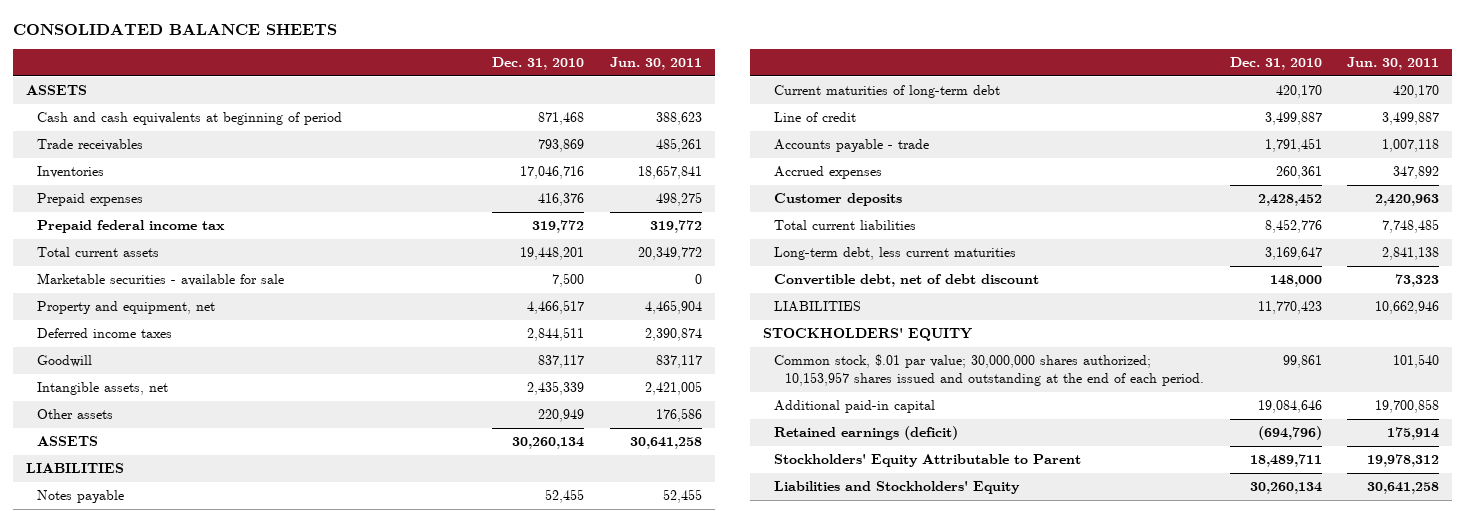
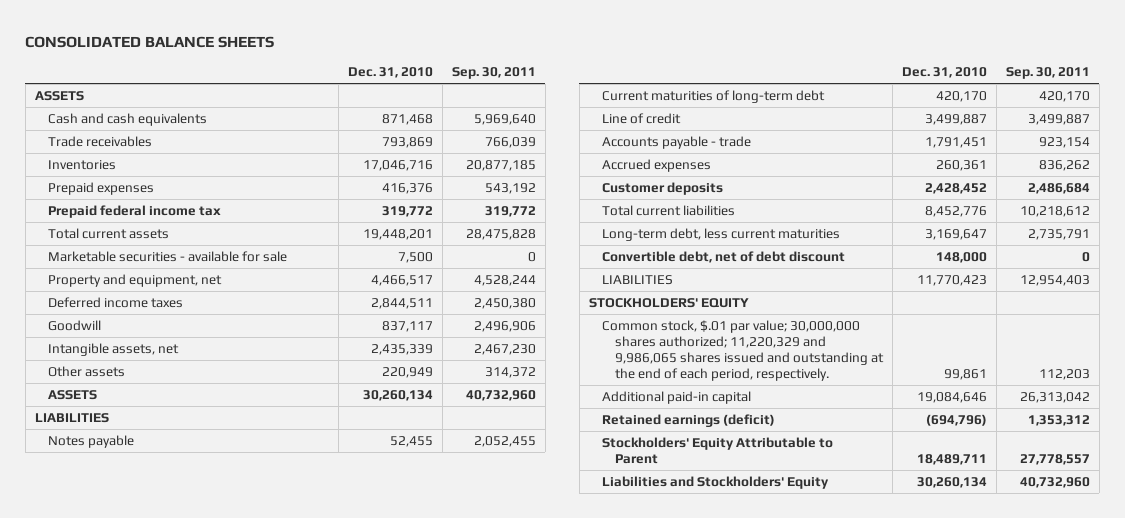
[610,57,703,71] Jun. 30, 2011 -> none
none -> [451,67,536,80] Sep. 30, 2011
[36,112,342,126] Cash and cash equivalents at beginning of period -> [47,112,207,126] Cash and cash equivalents
[773,354,1204,387] Common stock, $.01 par value; 30,000,000 shares authorized; 10,153,957 shares issued and outstanding at the end of each period. -> [601,319,884,382] Common stock, $.01 par value; 30,000,000 shares authorized; 11,220,329 and 9,986,065 shares issued and outstanding at the end of each period, respectively.

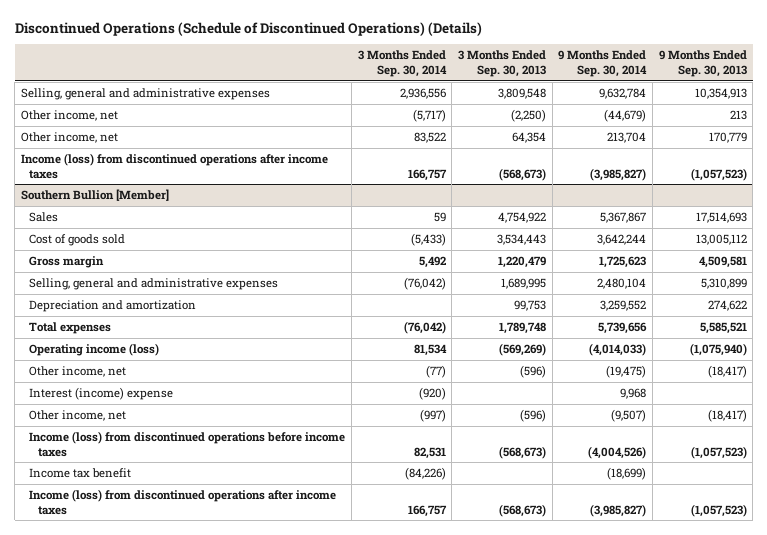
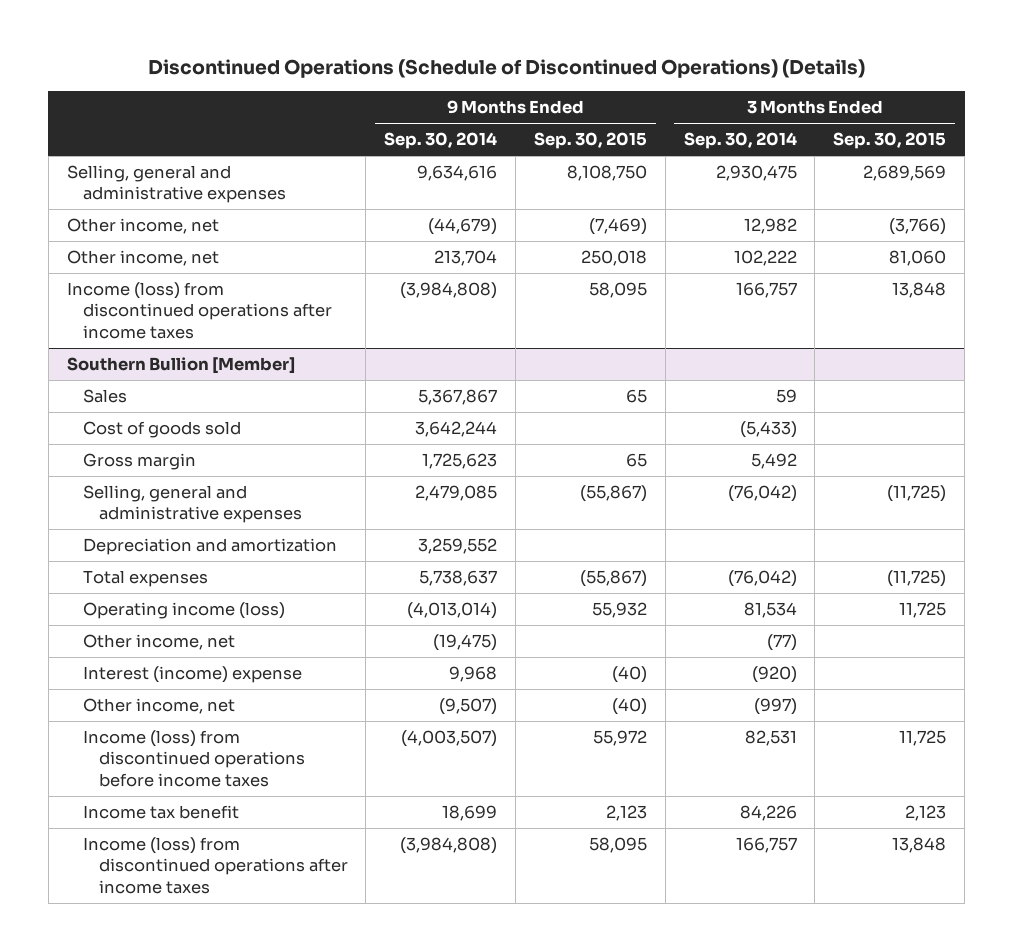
[457,50,546,77] 3 Months Ended Sep. 30, 2013 -> none
[658,50,747,77] 9 Months Ended Sep. 30, 2013 -> none
none -> [533,132,647,150] Sep. 30, 2015
none -> [833,132,947,150] Sep. 30, 2015
[399,88,446,100] 2,936,556 -> [715,165,797,182] 2,930,475
[599,88,647,100] 9,632,784 -> [417,165,498,182] 9,634,616
[412,109,446,123] (5,717) -> [743,218,797,235] 12,982
[413,132,446,144] 83,522 -> [733,250,797,267] 102,222
[590,167,647,181] (3,985,827) -> [400,282,498,300] (3,984,808)
[597,278,647,290] 2,480,104 -> [415,485,498,502] 2,479,085
[598,322,648,335] 5,739,656 -> [419,570,498,587] 5,738,637
[589,343,647,357] (4,014,033) -> [407,602,498,620] (4,013,014)
[588,445,647,459] (4,004,526) -> [401,730,498,748] (4,003,507)
[404,467,446,481] (84,226) -> [739,805,797,822] 84,226
[607,467,647,481] (18,699) -> [442,805,498,822] 18,699
[590,503,647,517] (3,985,827) -> [400,837,498,855] (3,984,808)

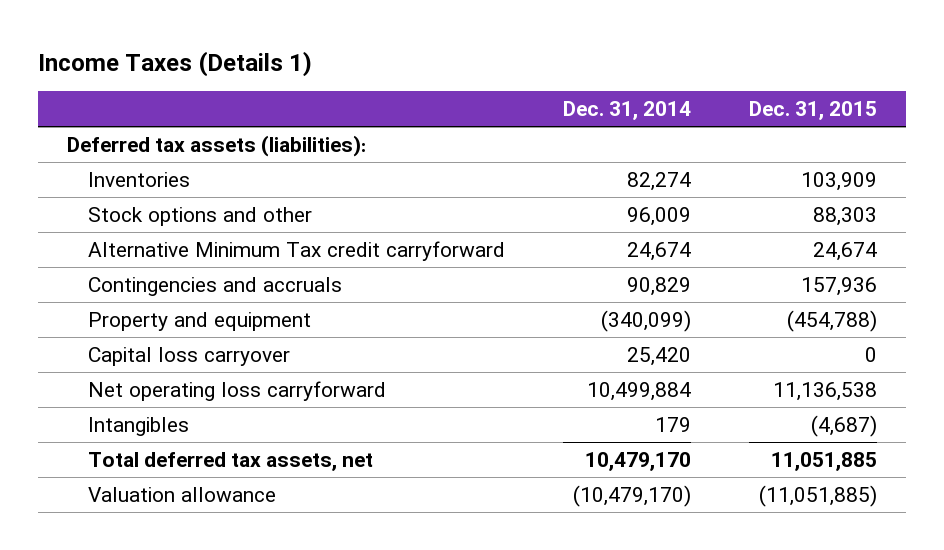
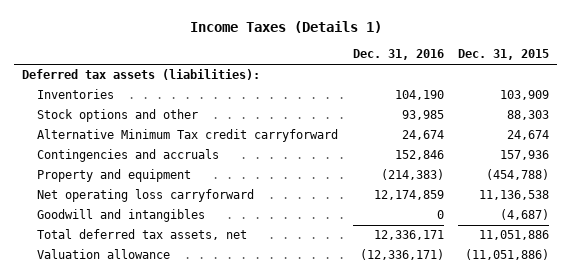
[562,101,691,121] Dec. 31, 2014 -> none
none -> [352,49,444,61] Dec. 31, 2016
[87,346,290,366] Capital loss carryover -> none
[87,416,189,436] Intangibles -> [36,209,205,223] Goodwill and intangibles
[770,451,877,471] 11,051,885 -> [479,230,550,241] 11,051,886
[758,484,877,507] (11,051,885) -> [465,249,550,261] (11,051,886)

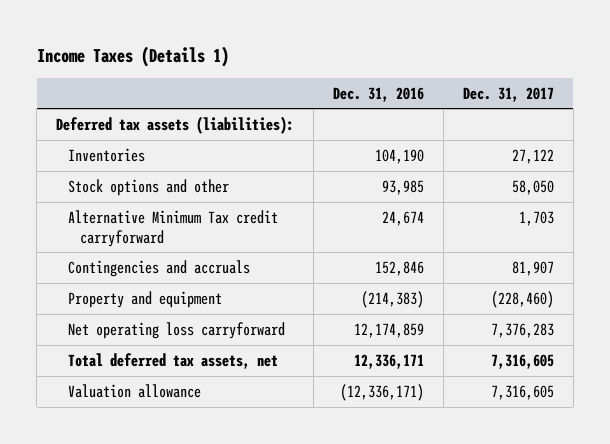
[458,49,550,61] Dec. 31, 2015 -> none
none -> [462,86,554,102] Dec. 31, 2017
[36,209,205,223] Goodwill and intangibles -> none

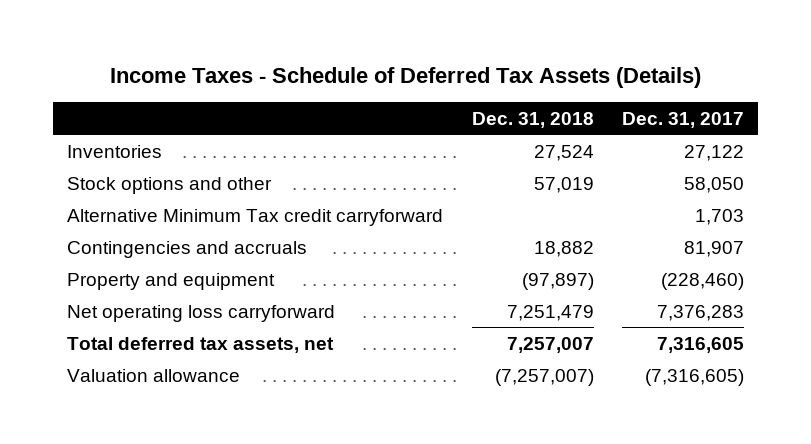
[36,45,229,67] Income Taxes (Details 1) -> [109,66,701,88] Income Taxes - Schedule of Deferred Tax Assets (Details)
[332,86,424,102] Dec. 31, 2016 -> none
none -> [471,111,594,128] Dec. 31, 2018
[56,115,295,134] Deferred tax assets (liabilities): -> none
[490,384,554,400] 7,316,605 -> [645,368,745,386] (7,316,605)

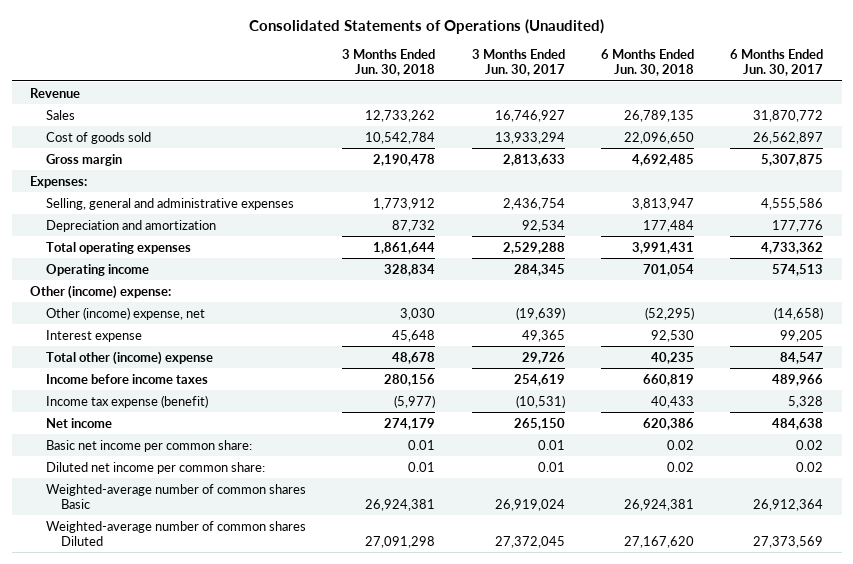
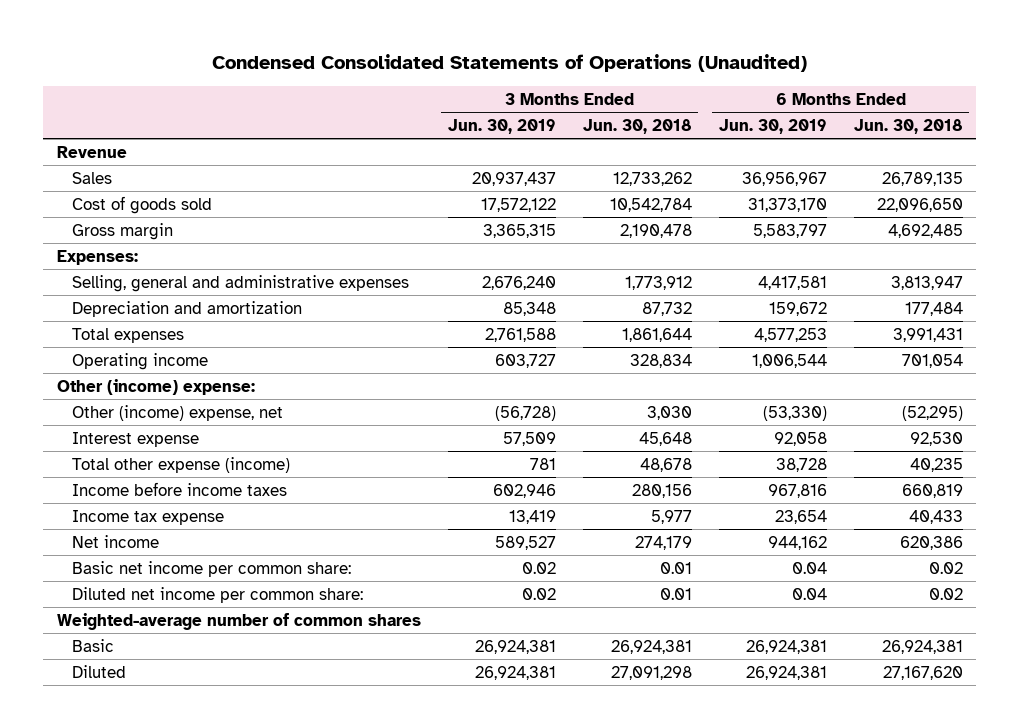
[248,19,604,35] Consolidated Statements of Operations (Unaudited) -> [211,54,807,73] Condensed Consolidated Statements of Operations (Unaudited)
[471,49,565,77] 3 Months Ended Jun. 30, 2017 -> none
[730,49,824,77] 6 Months Ended Jun. 30, 2017 -> none
none -> [447,118,556,134] Jun. 30, 2019
none -> [718,118,827,134] Jun. 30, 2019
[45,241,191,254] Total operating expenses -> [72,327,185,343] Total expenses
[45,350,213,365] Total other (income) expense -> [72,456,291,473] Total other expense (income)
[45,394,208,408] Income tax expense (benefit) -> [72,509,225,525] Income tax expense
[394,394,436,408] (5,977) -> [650,509,692,524] 5,977
none -> [56,612,421,630] Weighted-average number of common shares
[45,483,306,509] Weighted-average number of common shares Basic -> [72,638,115,652] Basic
[45,520,306,546] Weighted-average number of common shares Diluted -> [72,664,127,678] Diluted

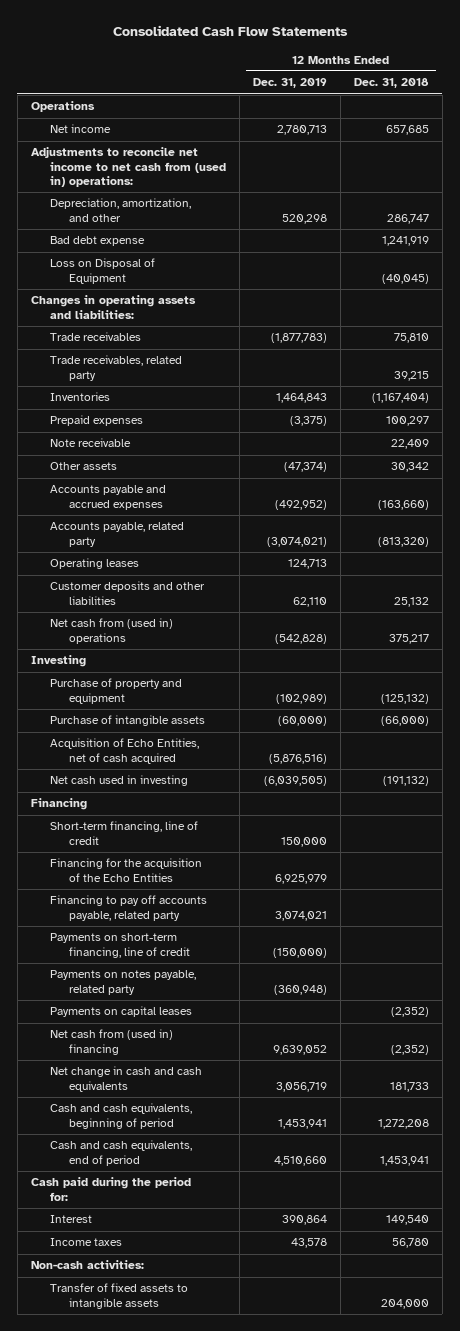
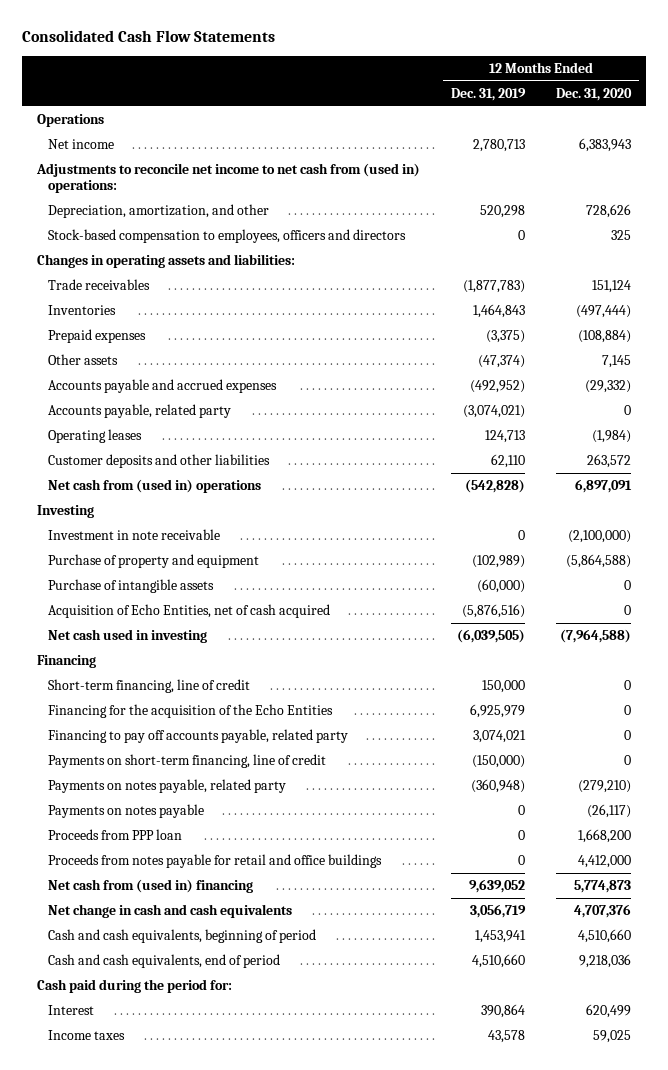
[353,78,429,89] Dec. 31, 2018 -> none
none -> [555,87,632,101] Dec. 31, 2020
[49,236,145,247] Bad debt expense -> none
[49,258,155,284] Loss on Disposal of Equipment -> none
none -> [47,229,406,244] Stock-based compensation to employees, officers and directors
[49,355,182,381] Trade receivables, related party -> none
[49,438,131,448] Note receivable -> none
none -> [47,529,220,541] Investment in note receivable
[49,1006,192,1018] Payments on capital leases -> none
none -> [47,804,204,819] Payments on notes payable
none -> [47,829,182,841] Proceeds from PPP loan
none -> [47,854,382,869] Proceeds from notes payable for retail and office buildings
[30,1260,144,1270] Non-cash activities: -> none
[49,1283,188,1309] Transfer of fixed assets to intangible assets -> none

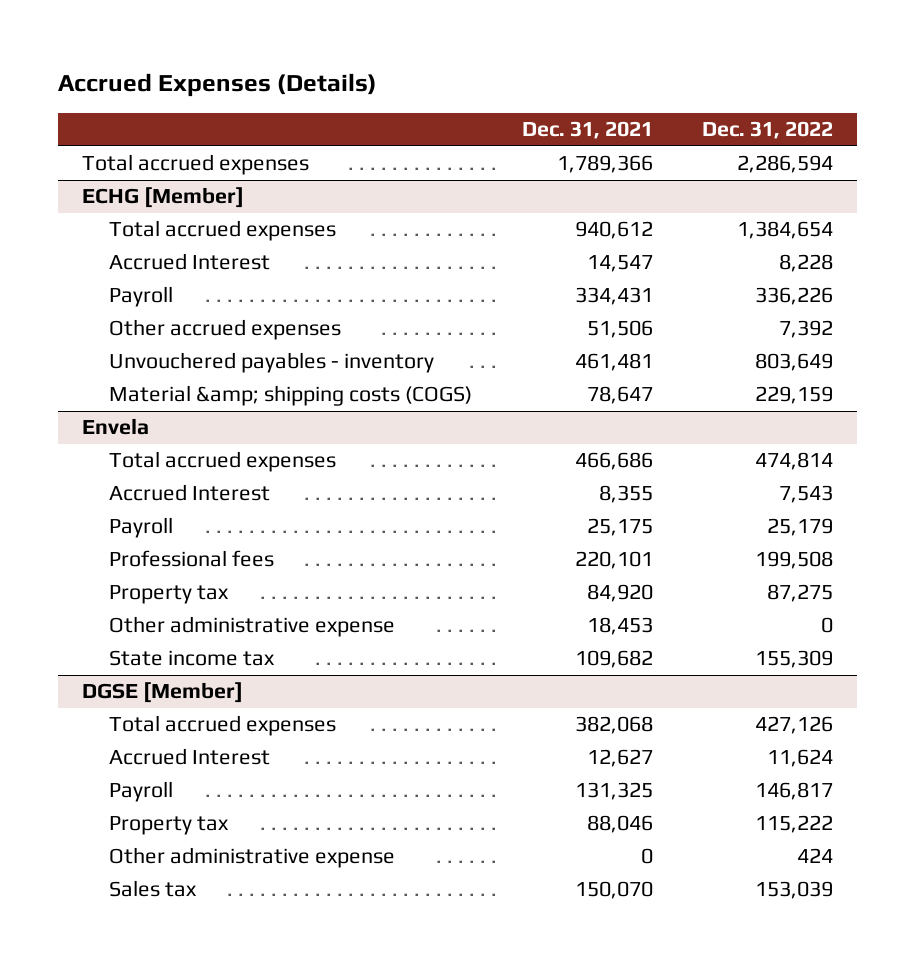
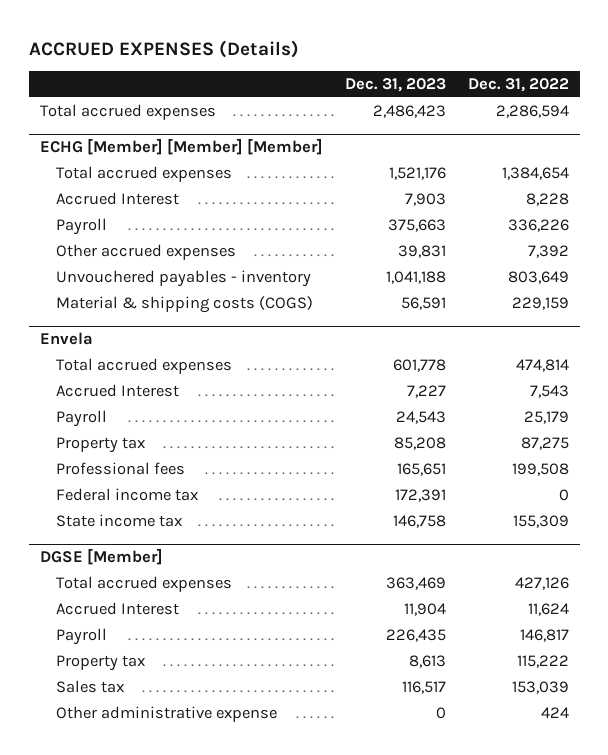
[57,73,377,98] Accrued Expenses (Details) -> [28,39,299,58] ACCRUED EXPENSES (Details)
[521,121,653,140] Dec. 31, 2021 -> none
none -> [344,78,446,93] Dec. 31, 2023
[82,187,245,209] ECHG [Member] -> [39,138,323,156] ECHG [Member] [Member] [Member]
[109,385,473,407] Material &amp; shipping costs (COGS) -> [55,296,313,314] Material & shipping costs (COGS)
[109,616,396,638] Other administrative expense -> none
[109,550,275,568] Professional fees -> [55,462,185,476] Professional fees
none -> [55,488,198,502] Federal income tax
[109,847,396,869] Other administrative expense -> [55,706,277,723] Other administrative expense

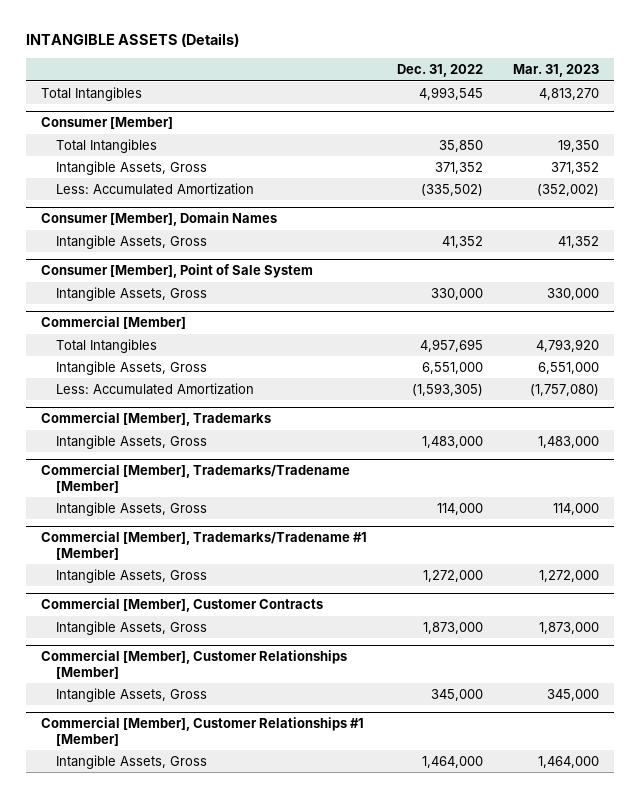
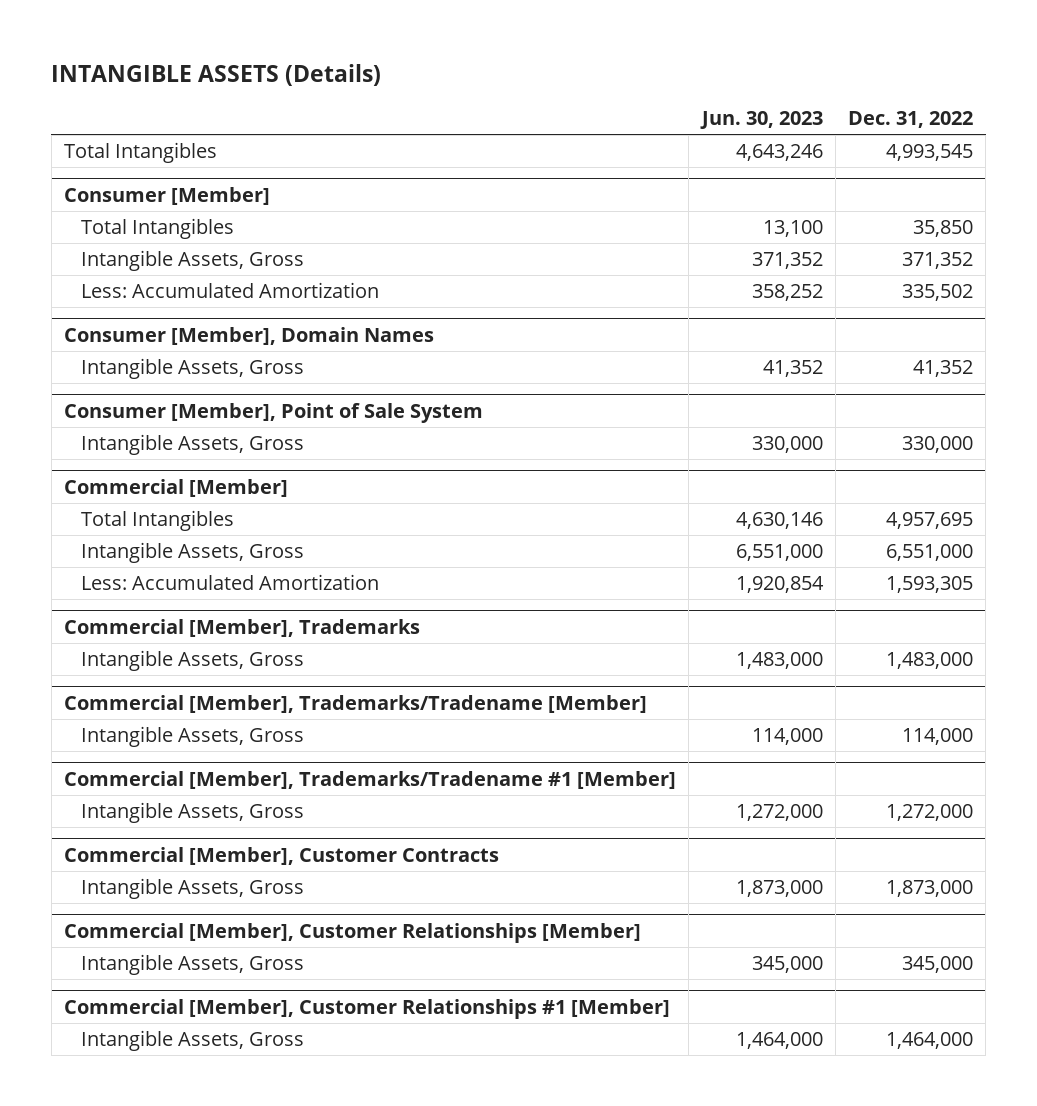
[512,64,599,78] Mar. 31, 2023 -> none
none -> [699,111,823,130] Jun. 30, 2023
[420,183,483,196] (335,502) -> [902,284,974,302] 335,502
[411,382,483,396] (1,593,305) -> [886,576,974,594] 1,593,305

